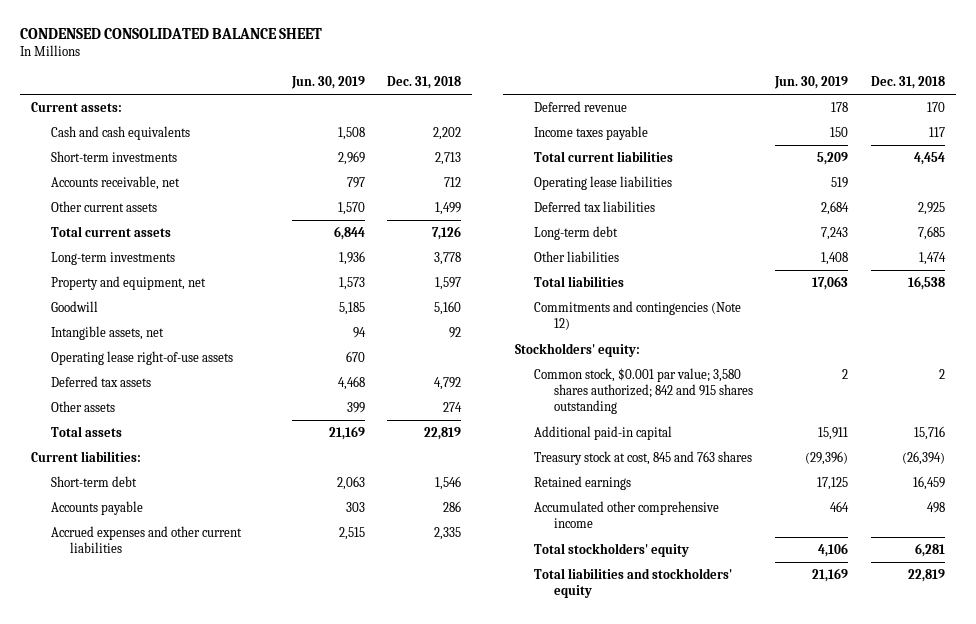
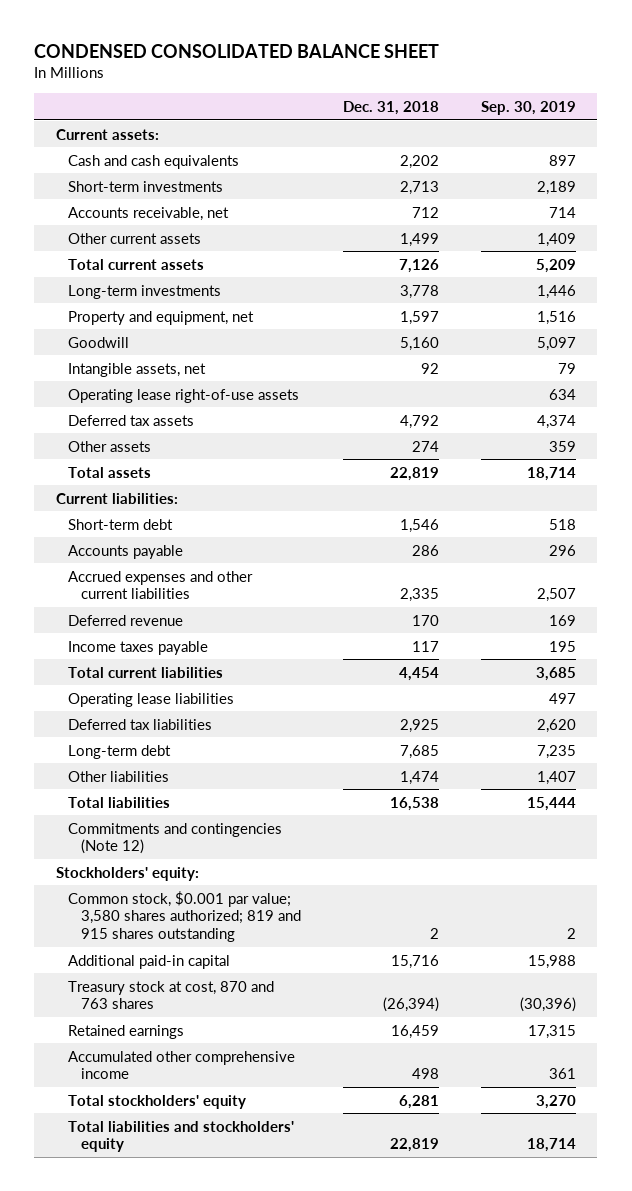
[290,75,365,89] Jun. 30, 2019 -> none
none -> [481,100,577,115] Sep. 30, 2019
[534,367,753,415] Common stock, $0.001 par value; 3,580 shares authorized; 842 and 915 shares outstanding -> [68,890,301,942] Common stock, $0.001 par value; 3,580 shares authorized; 819 and 915 shares outstanding
[534,450,753,465] Treasury stock at cost, 845 and 763 shares -> [68,980,275,1010] Treasury stock at cost, 870 and 763 shares

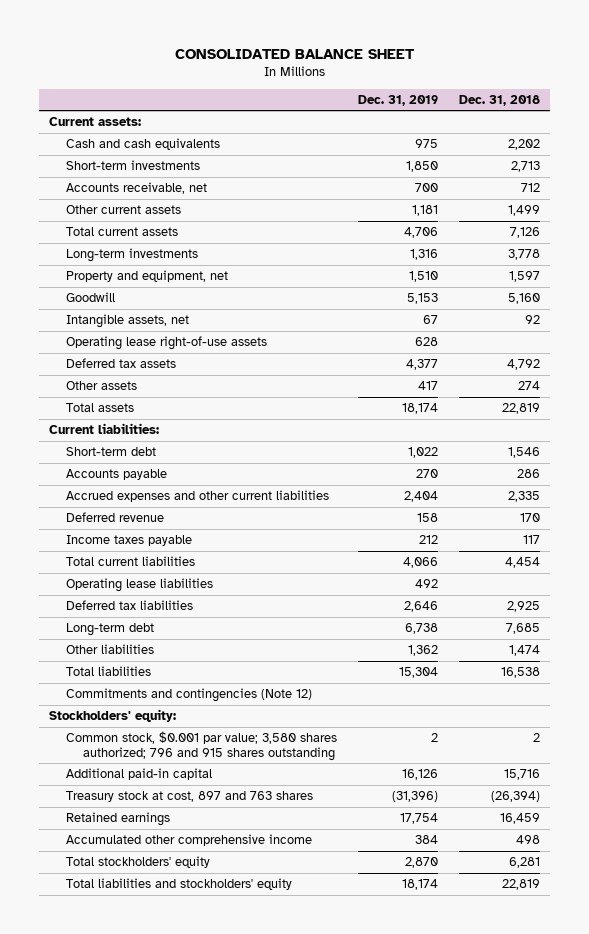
[34,43,440,58] CONDENSED CONSOLIDATED BALANCE SHEET -> [174,48,415,59] CONSOLIDATED BALANCE SHEET
[481,100,577,115] Sep. 30, 2019 -> none
none -> [358,94,439,106] Dec. 31, 2019
[68,890,301,942] Common stock, $0.001 par value; 3,580 shares authorized; 819 and 915 shares outstanding -> [66,731,338,761] Common stock, $0.001 par value; 3,580 shares authorized; 796 and 915 shares outstanding
[68,980,275,1010] Treasury stock at cost, 870 and 763 shares -> [66,791,314,803] Treasury stock at cost, 897 and 763 shares

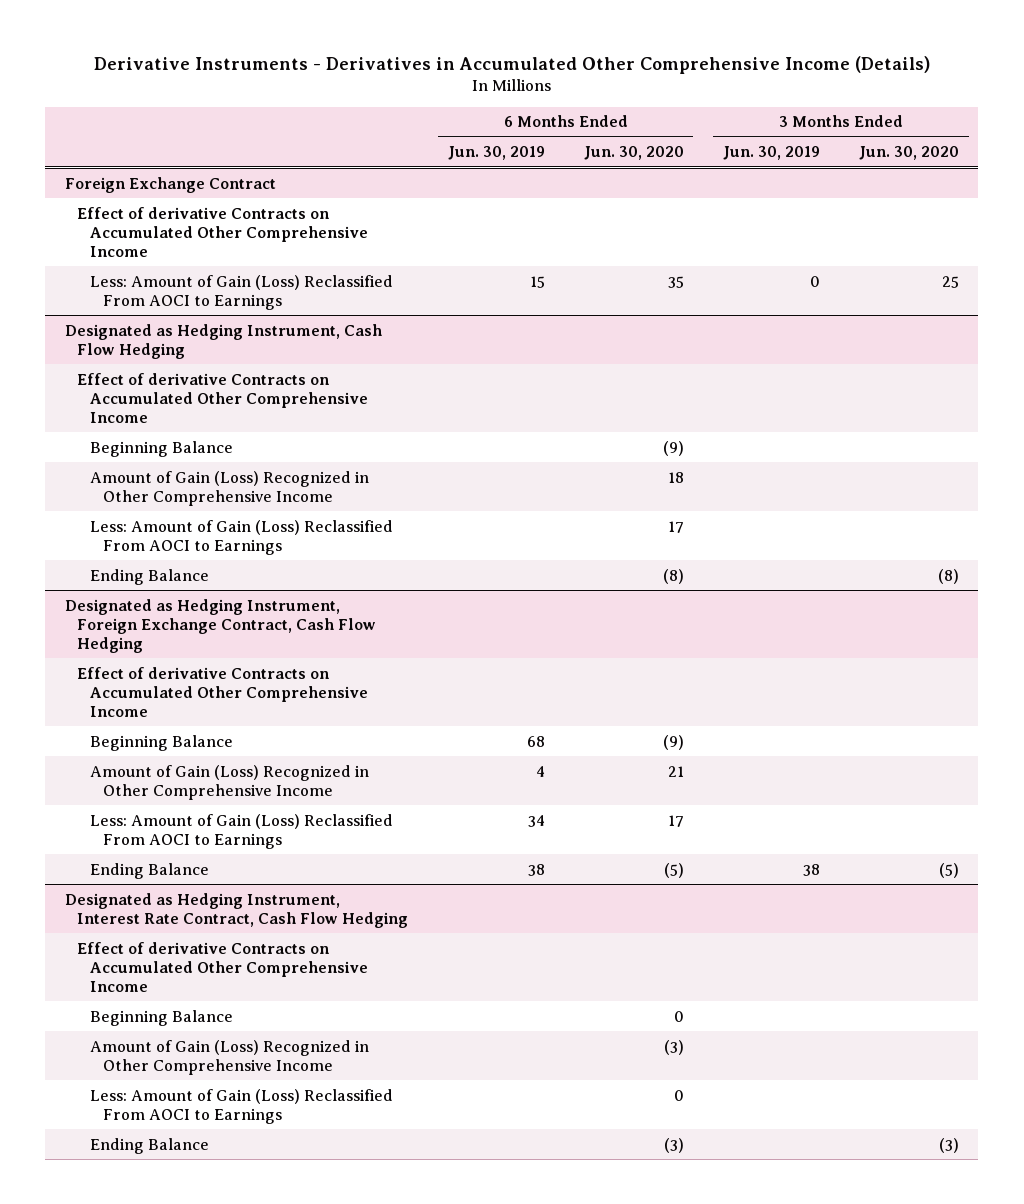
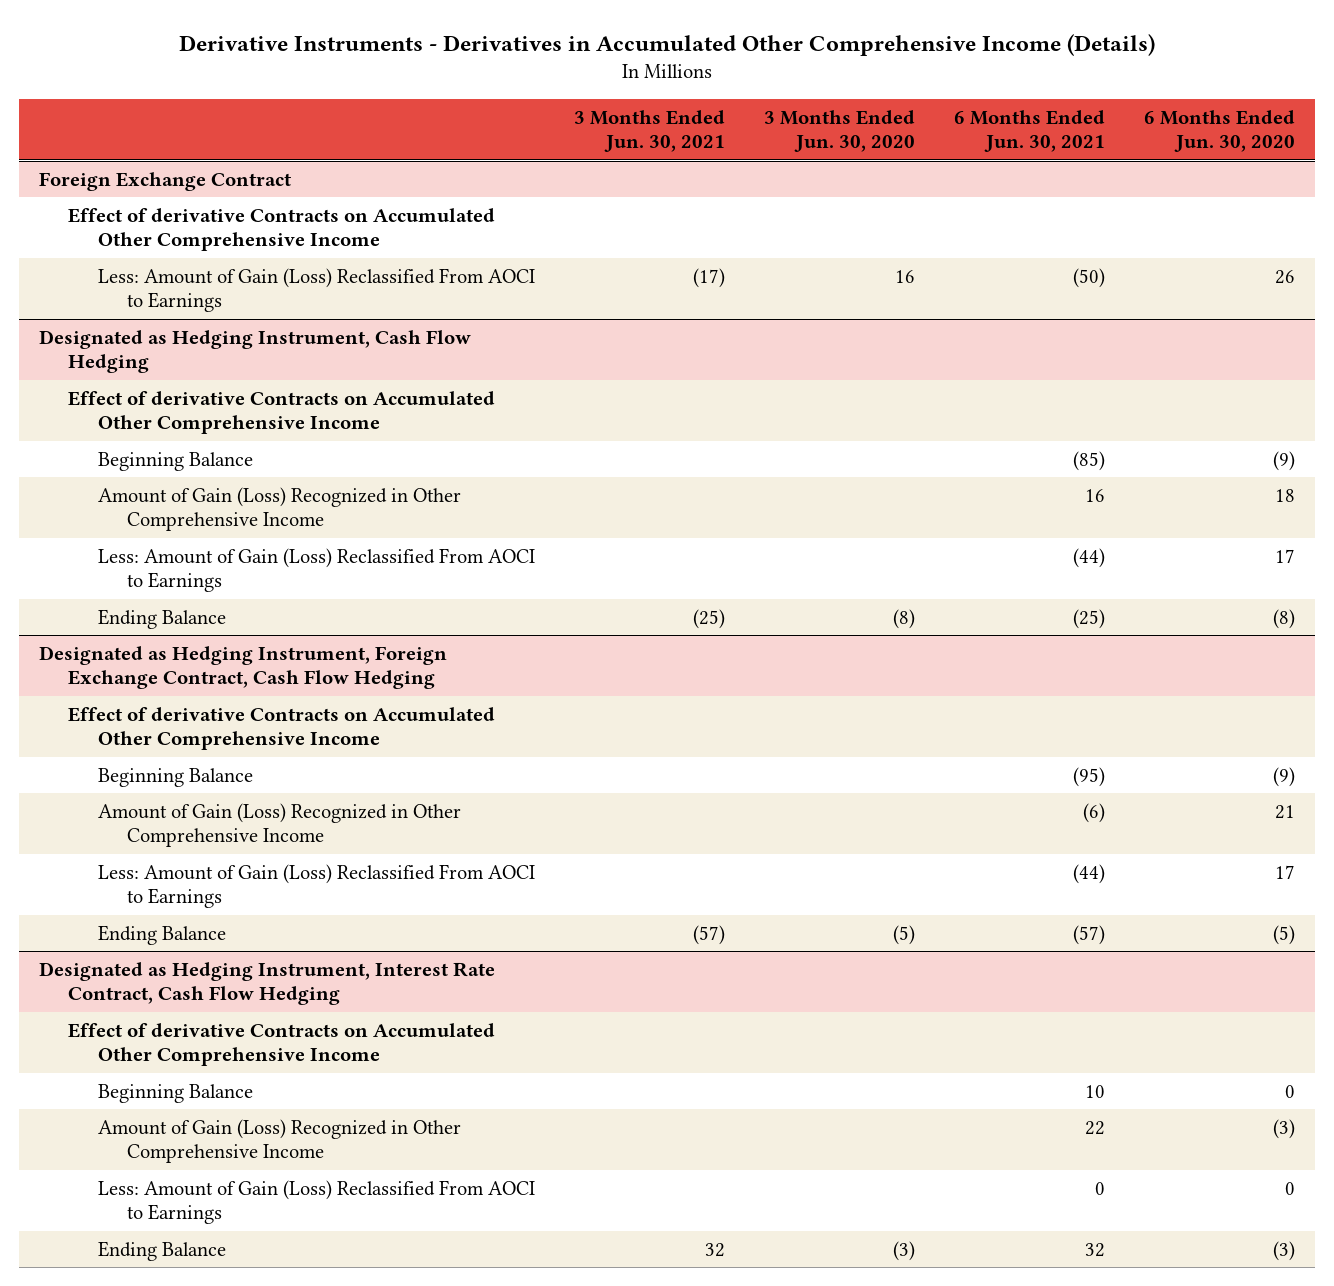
[447,146,545,161] Jun. 30, 2019 -> none
[722,146,820,161] Jun. 30, 2019 -> none
none -> [574,109,726,153] 3 Months Ended Jun. 30, 2021
none -> [954,109,1106,153] 6 Months Ended Jun. 30, 2021
[667,275,684,288] 35 -> [1275,269,1296,284] 26
[941,275,959,288] 25 -> [895,269,916,283] 16

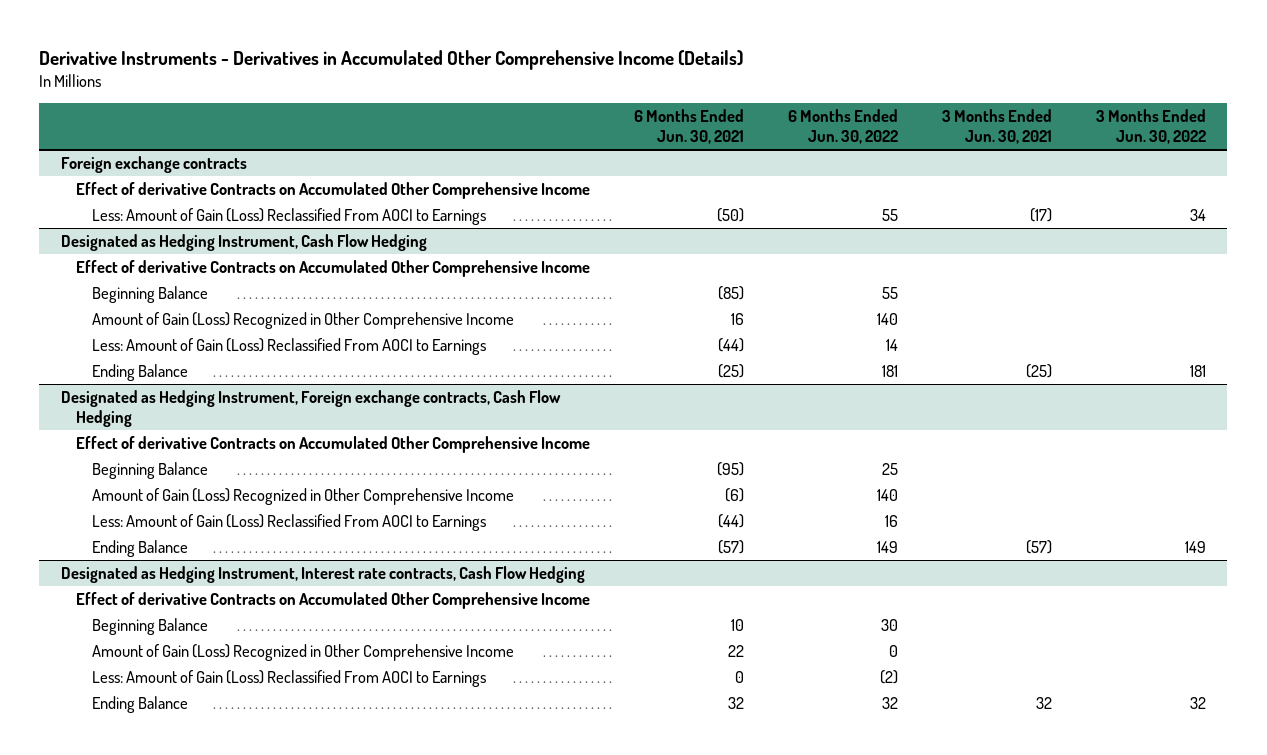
[764,109,916,153] 3 Months Ended Jun. 30, 2020 -> none
[1144,109,1296,153] 6 Months Ended Jun. 30, 2020 -> none
none -> [788,108,899,145] 6 Months Ended Jun. 30, 2022
none -> [1095,108,1206,145] 3 Months Ended Jun. 30, 2022
[38,171,291,191] Foreign Exchange Contract -> [61,156,248,174] Foreign exchange contracts
[38,645,447,690] Designated as Hedging Instrument, Foreign Exchange Contract, Cash Flow Hedging -> [61,390,562,428] Designated as Hedging Instrument, Foreign exchange contracts, Cash Flow Hedging
[38,961,495,1006] Designated as Hedging Instrument, Interest Rate Contract, Cash Flow Hedging -> [61,566,586,584] Designated as Hedging Instrument, Interest rate contracts, Cash Flow Hedging

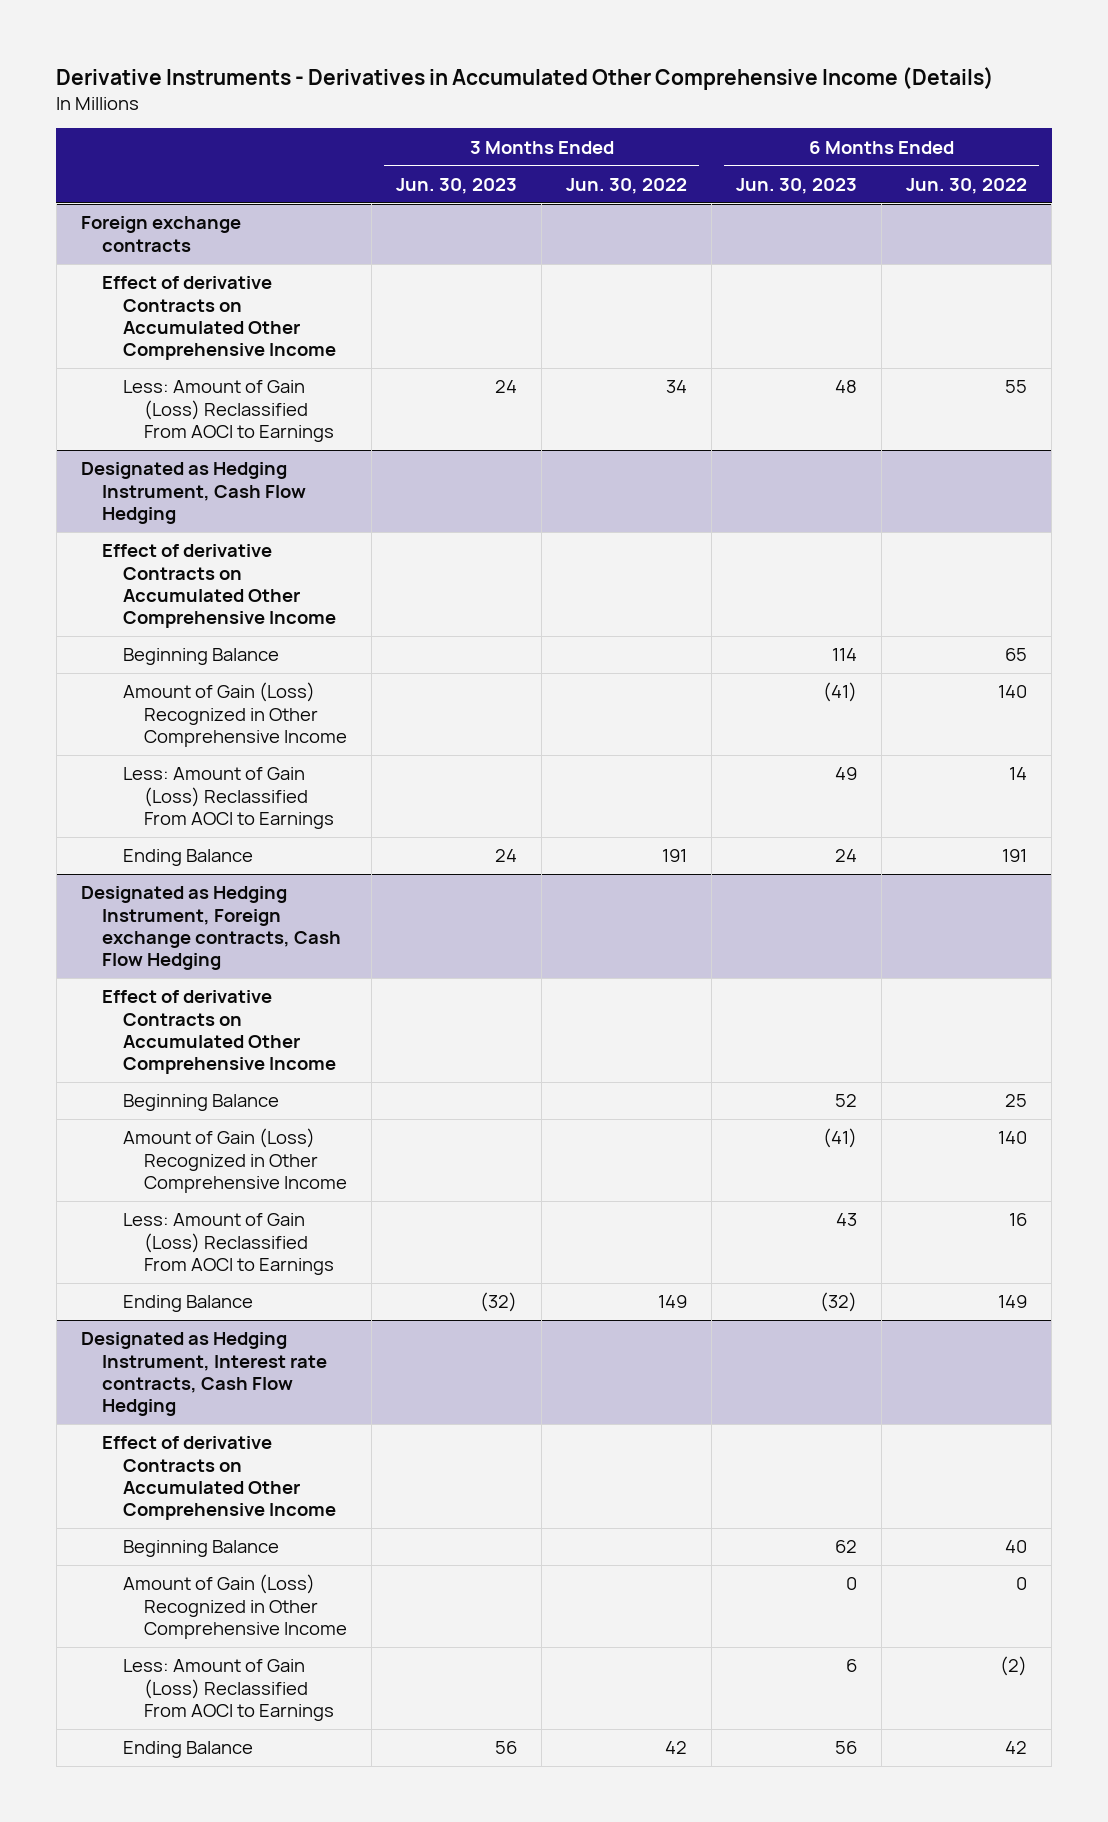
[634,108,745,145] 6 Months Ended Jun. 30, 2021 -> none
[941,108,1052,145] 3 Months Ended Jun. 30, 2021 -> none
none -> [396,177,518,194] Jun. 30, 2023
none -> [736,177,858,194] Jun. 30, 2023
[882,287,899,300] 55 -> [1005,648,1028,662] 65
[882,365,899,378] 181 -> [1002,849,1028,863] 191
[1189,365,1206,378] 181 -> [662,849,688,863] 191
[881,619,899,632] 30 -> [1005,1540,1028,1554] 40
[882,697,899,710] 32 -> [1005,1741,1028,1755] 42
[1189,697,1206,710] 32 -> [665,1741,688,1755] 42

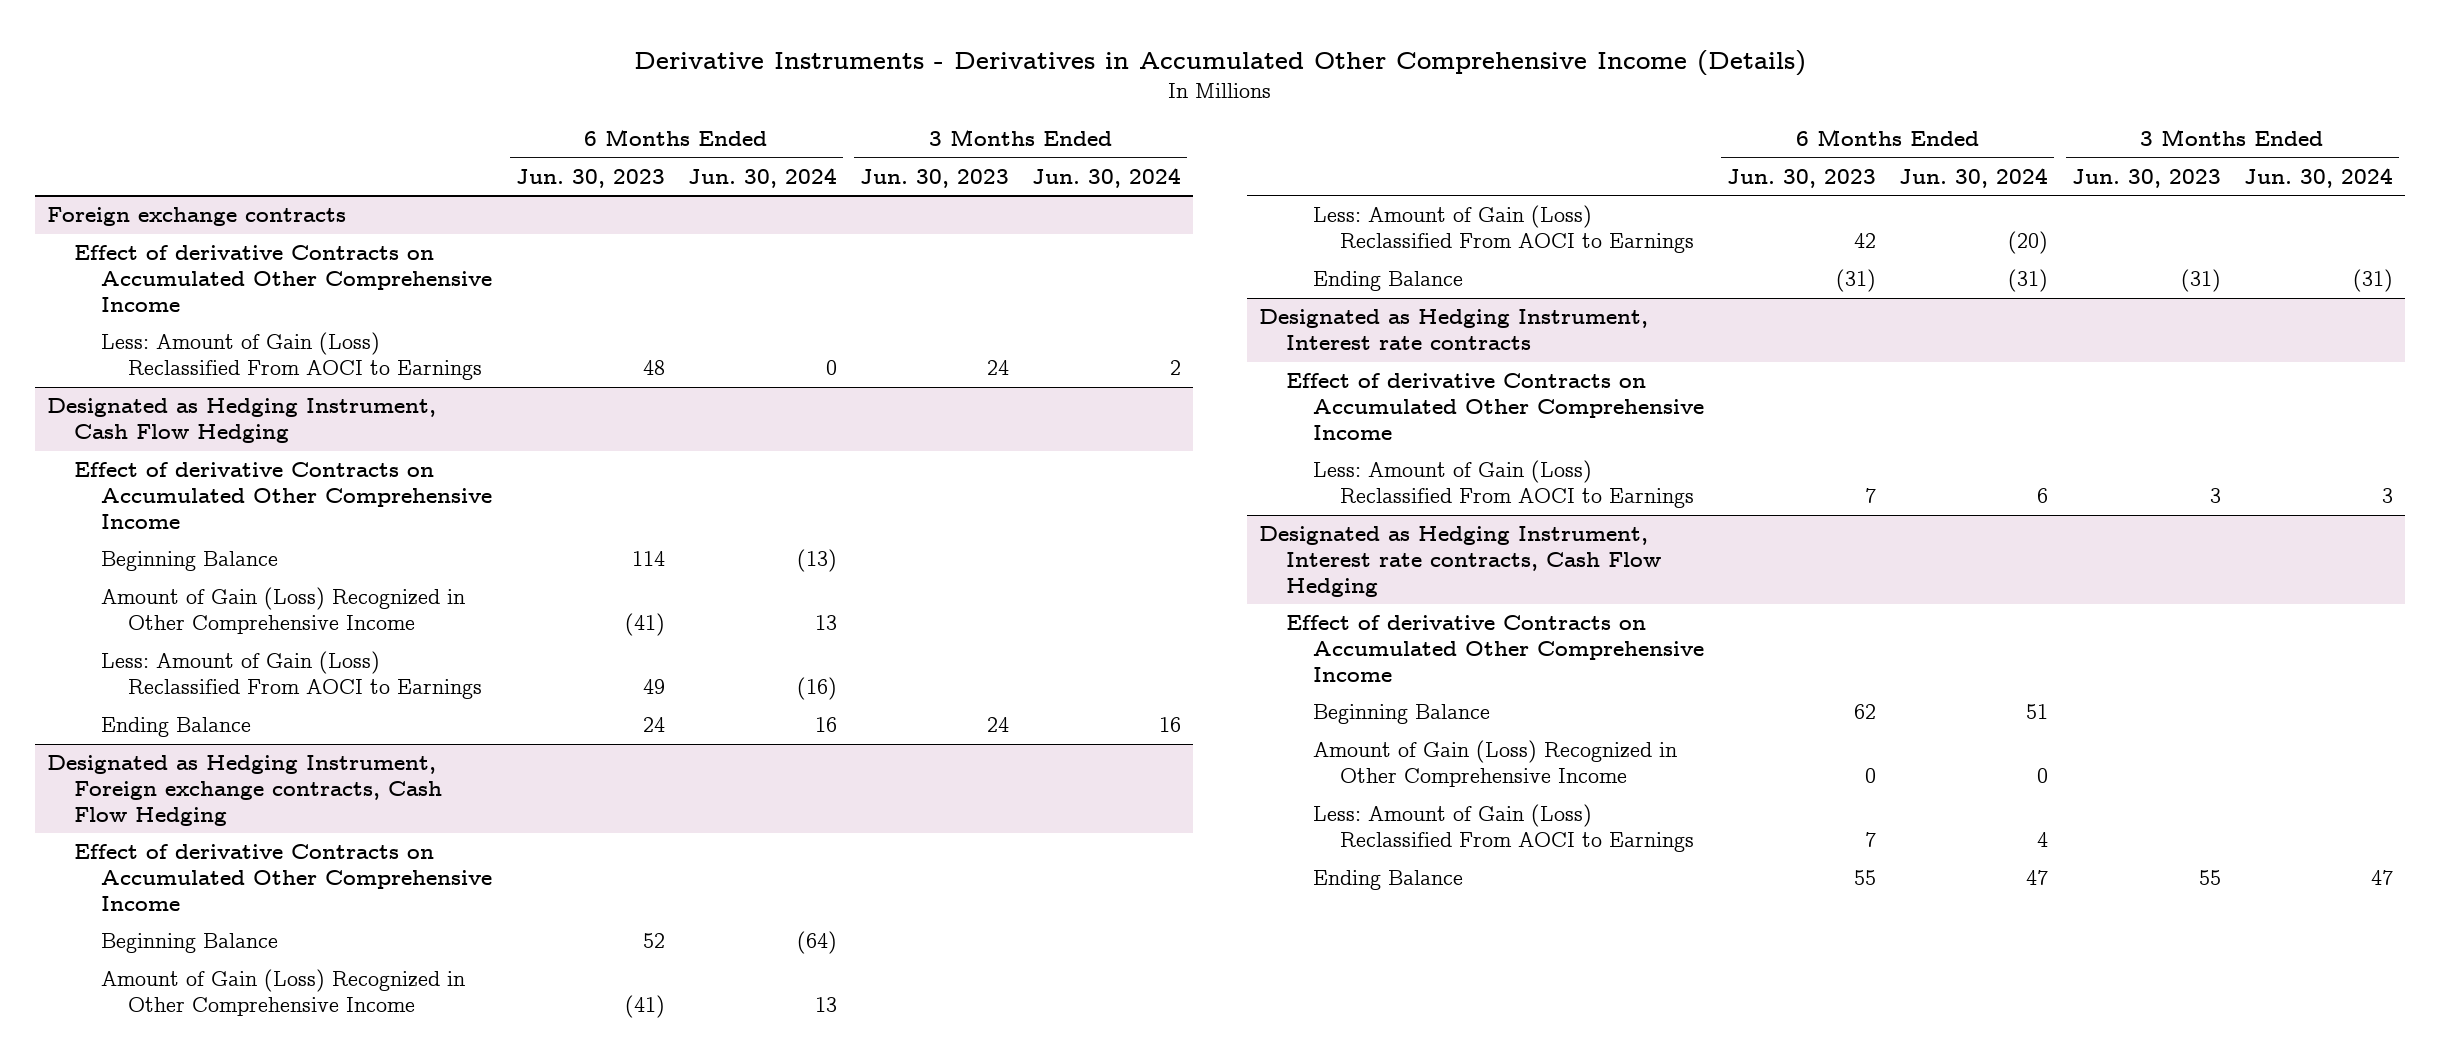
[566,177,688,194] Jun. 30, 2022 -> none
[906,177,1028,194] Jun. 30, 2022 -> none
none -> [687,167,837,188] Jun. 30, 2024
none -> [1032,167,1182,188] Jun. 30, 2024
[836,1213,858,1227] 43 -> [1854,233,1877,249] 42
[480,1292,518,1313] (32) -> [2180,269,2221,293] (31)
[820,1292,858,1313] (32) -> [1836,269,1877,293] (31)
none -> [1258,309,1648,351] Designated as Hedging Instrument, Interest rate contracts
none -> [1285,373,1704,440] Effect of derivative Contracts on Accumulated Other Comprehensive Income
none -> [1312,460,1694,509] Less: Amount of Gain (Loss) Reclassified From AOCI to Earnings
[846,1659,858,1673] 6 -> [1865,832,1877,848] 7
[495,1741,518,1755] 56 -> [2198,870,2221,886] 55
[835,1741,858,1755] 56 -> [1854,870,1877,886] 55

